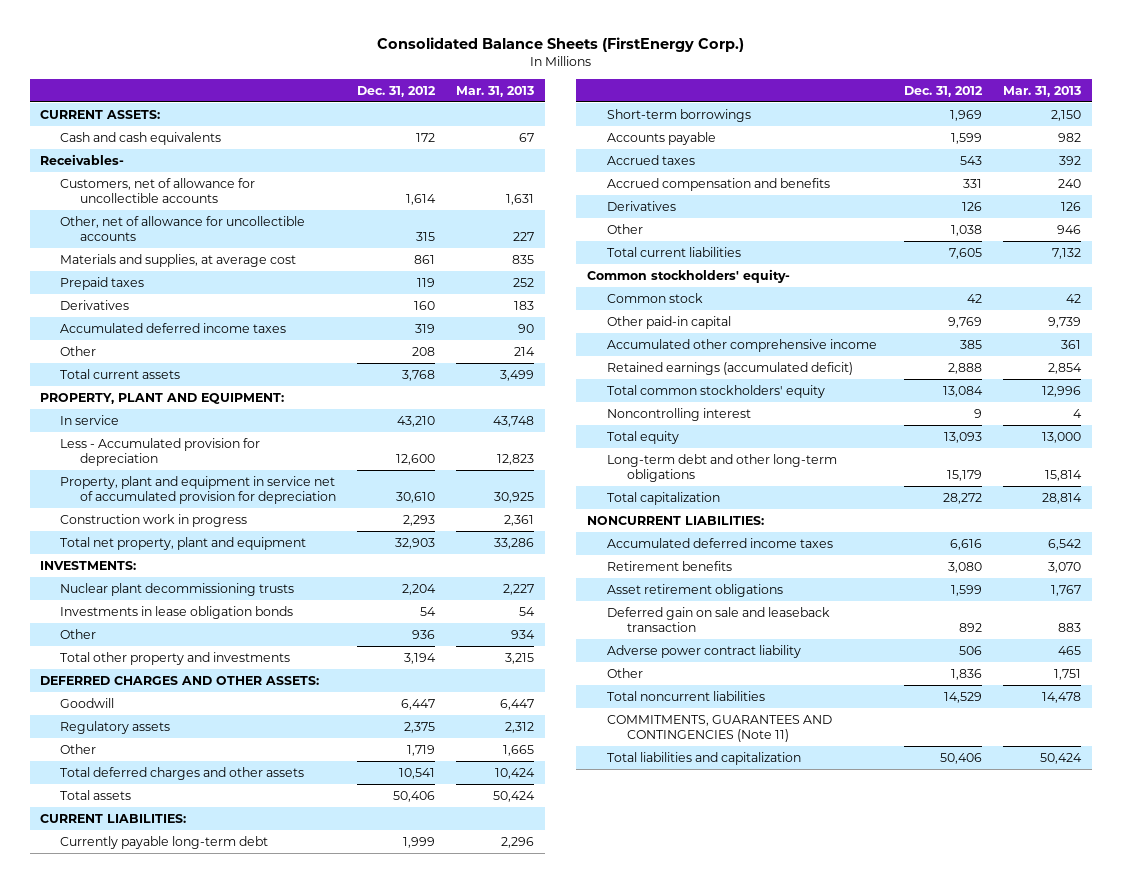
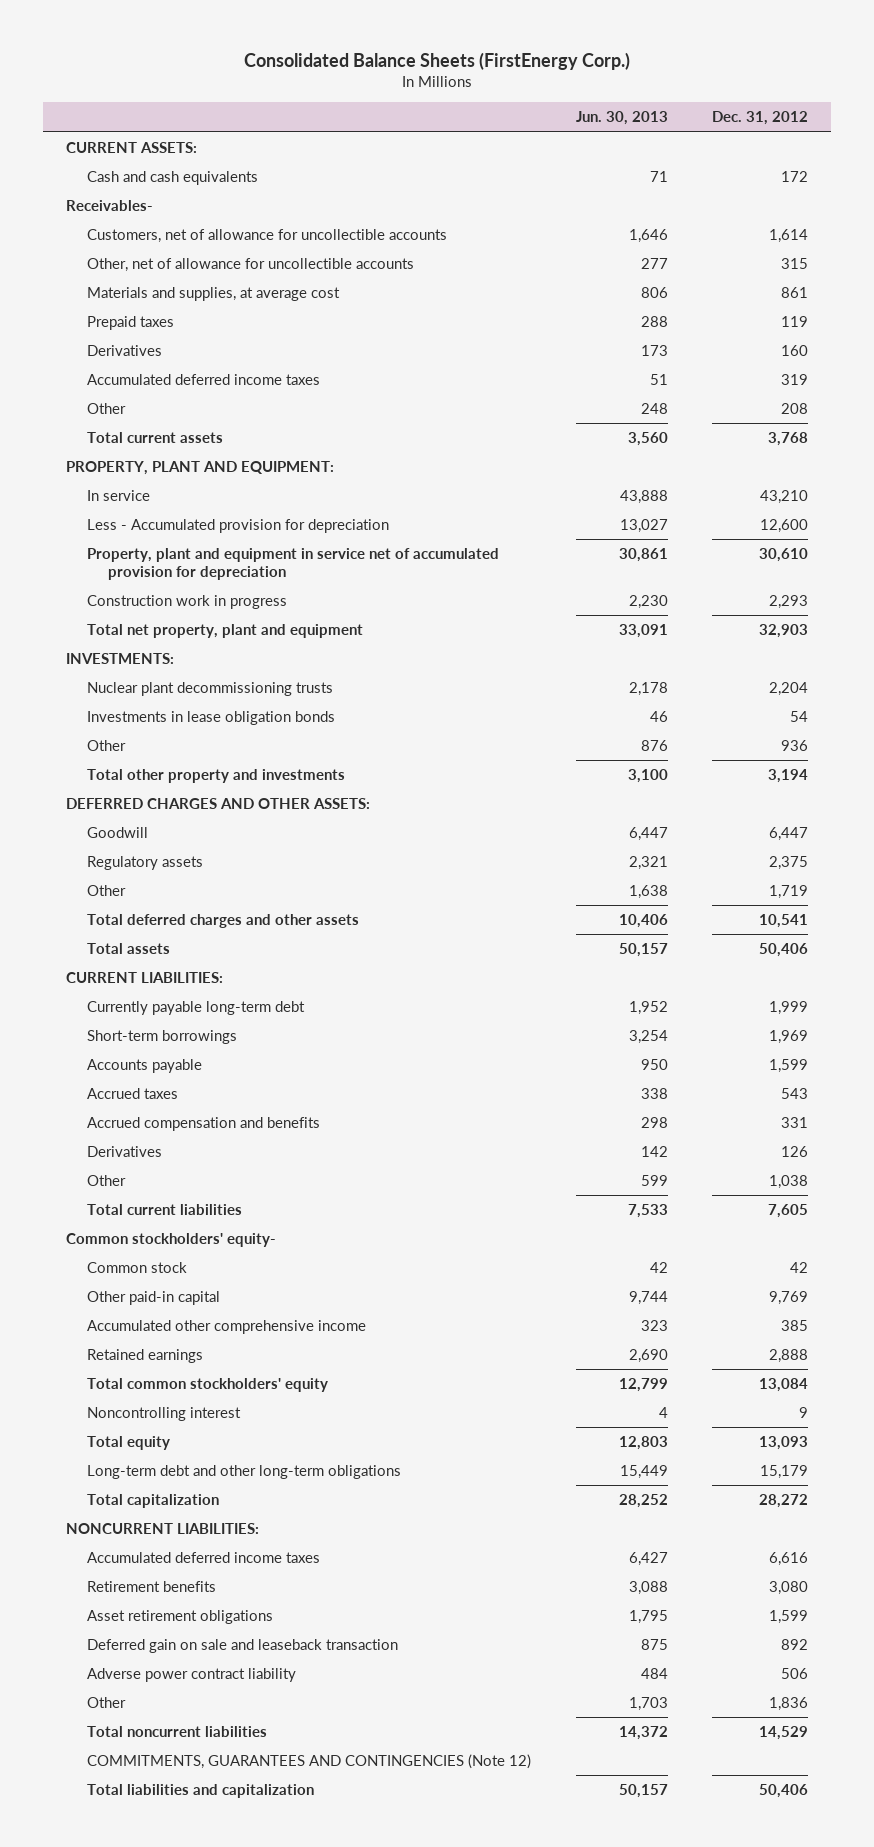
[456,85,535,97] Mar. 31, 2013 -> none
none -> [575,111,668,126] Jun. 30, 2013
[606,361,853,375] Retained earnings (accumulated deficit) -> [86,1349,203,1364] Retained earnings
[606,714,832,743] COMMITMENTS, GUARANTEES AND CONTINGENCIES (Note 11) -> [86,1754,531,1770] COMMITMENTS, GUARANTEES AND CONTINGENCIES (Note 12)

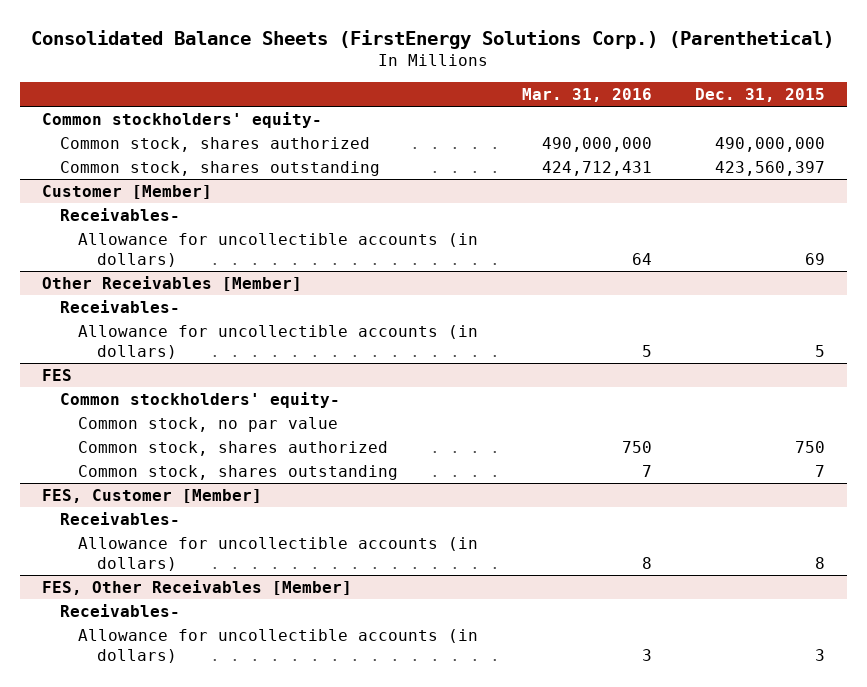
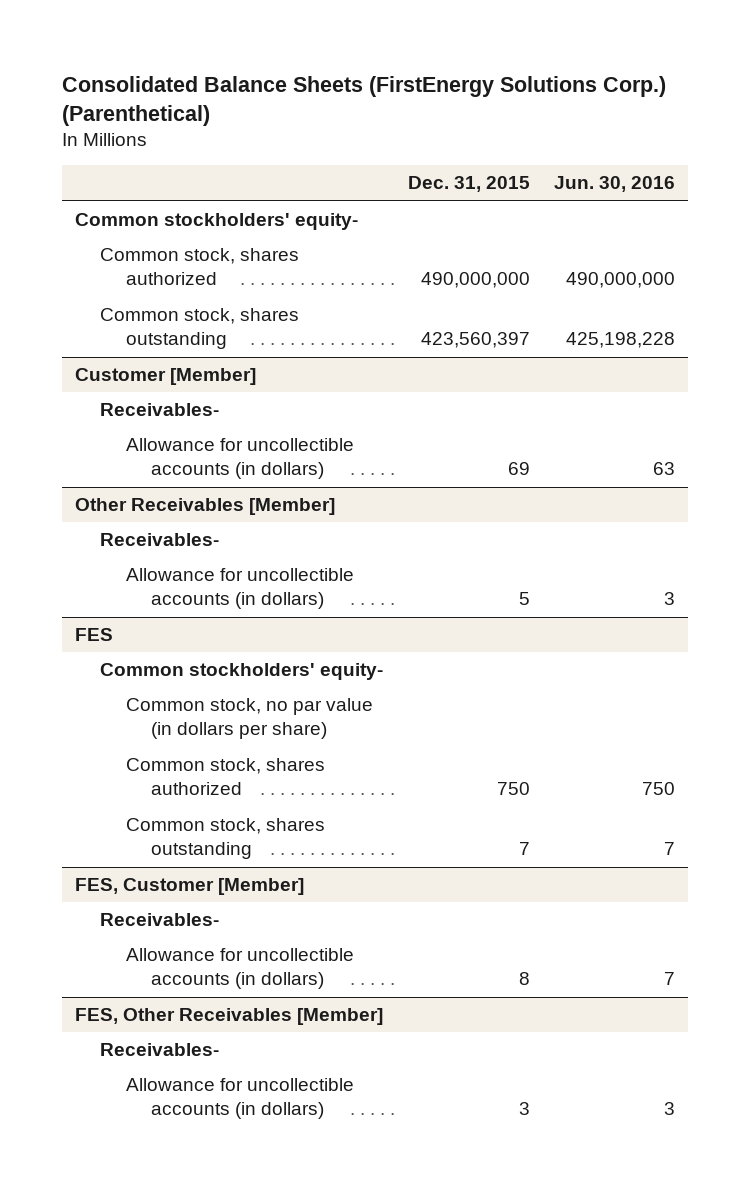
[521,88,652,103] Mar. 31, 2016 -> none
none -> [554,176,676,193] Jun. 30, 2016
[78,416,339,432] Common stock, no par value -> [125,698,373,740] Common stock, no par value (in dollars per share)

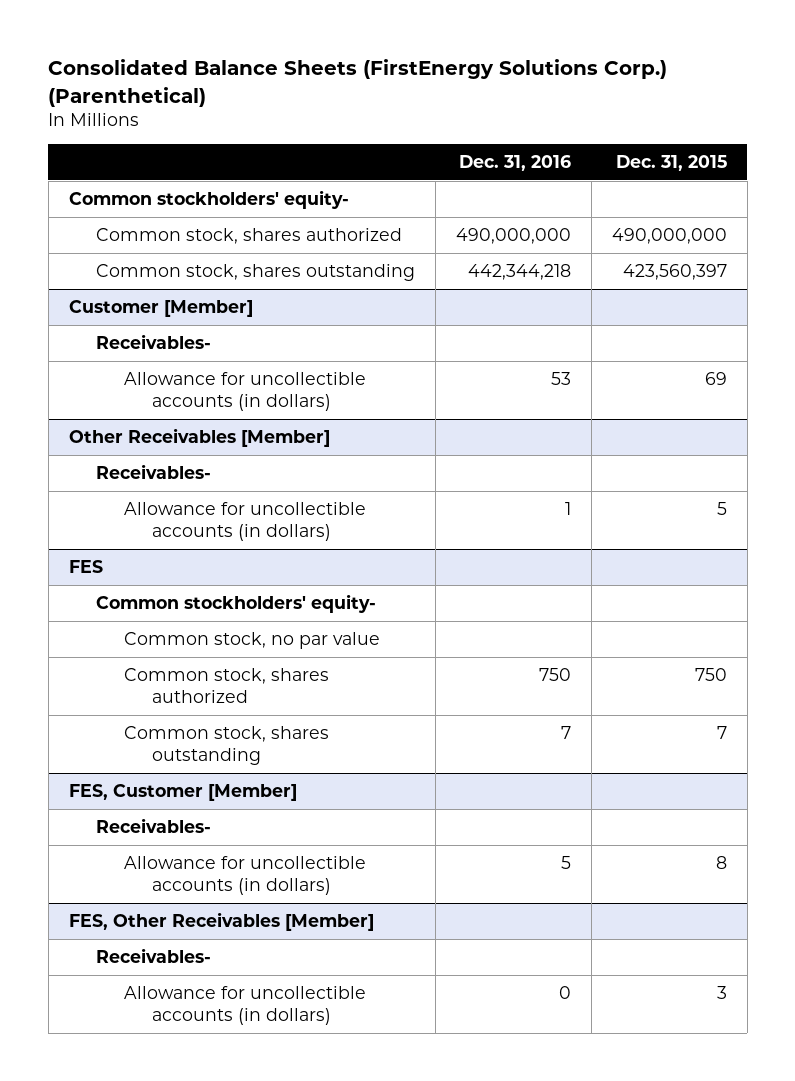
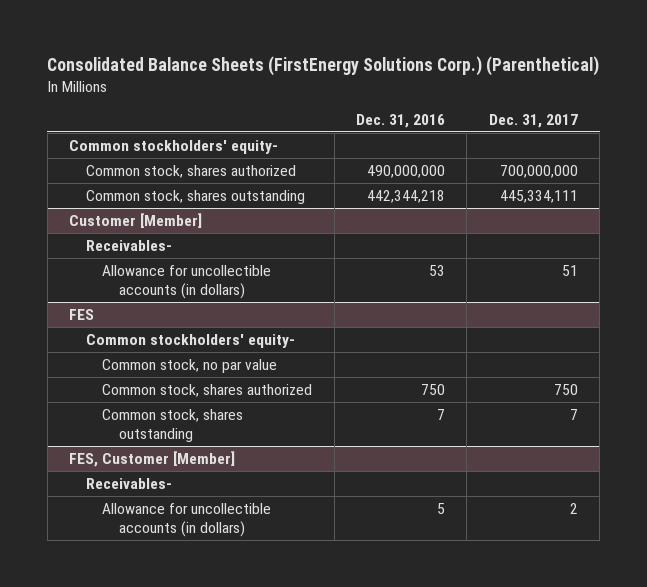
[615,154,727,171] Dec. 31, 2015 -> none
none -> [488,113,578,128] Dec. 31, 2017
[68,428,330,448] Other Receivables [Member] -> none
[96,464,212,480] Receivables- -> none
[123,502,366,542] Allowance for uncollectible accounts (in dollars) -> none
[68,912,374,932] FES, Other Receivables [Member] -> none
[96,948,212,964] Receivables- -> none
[123,986,366,1026] Allowance for uncollectible accounts (in dollars) -> none

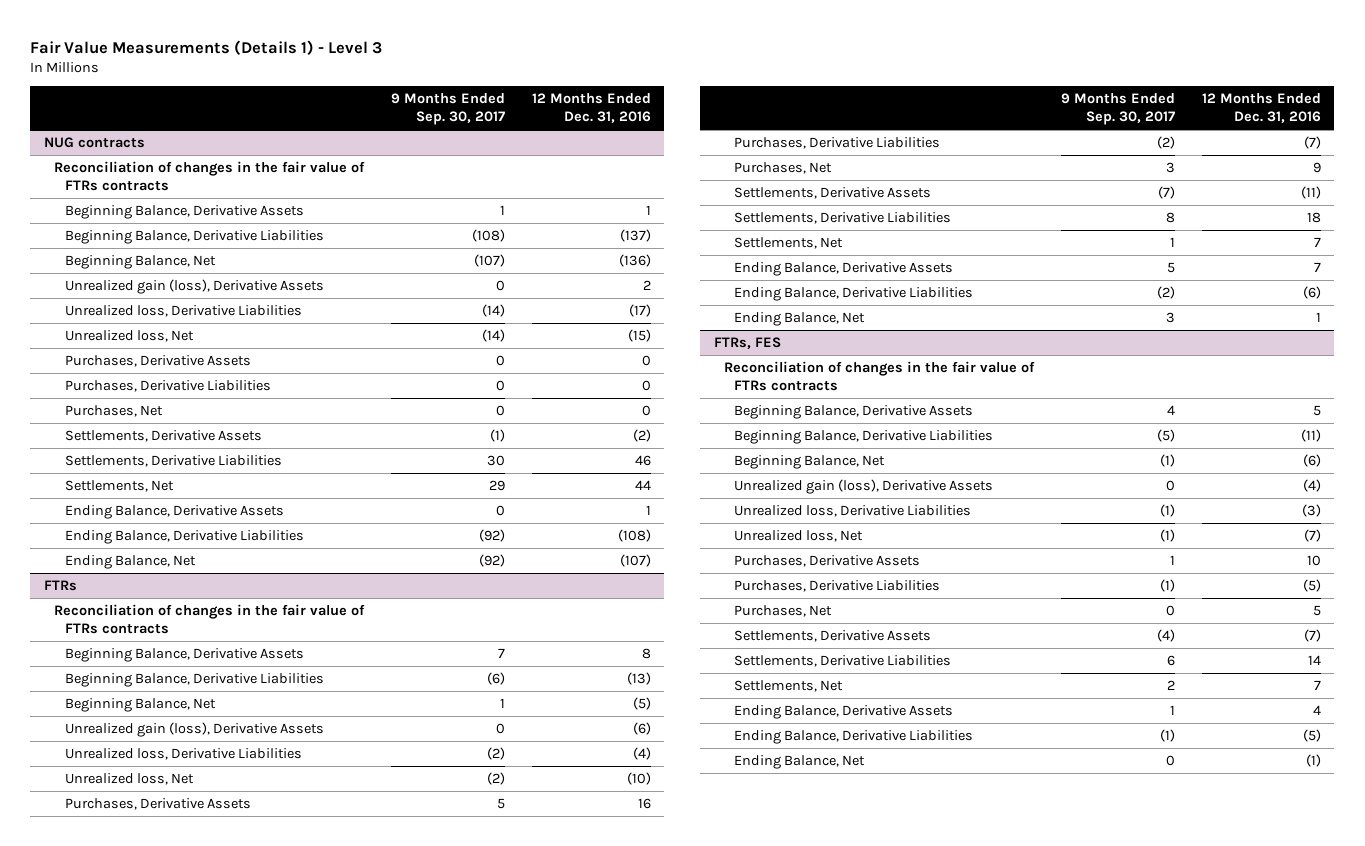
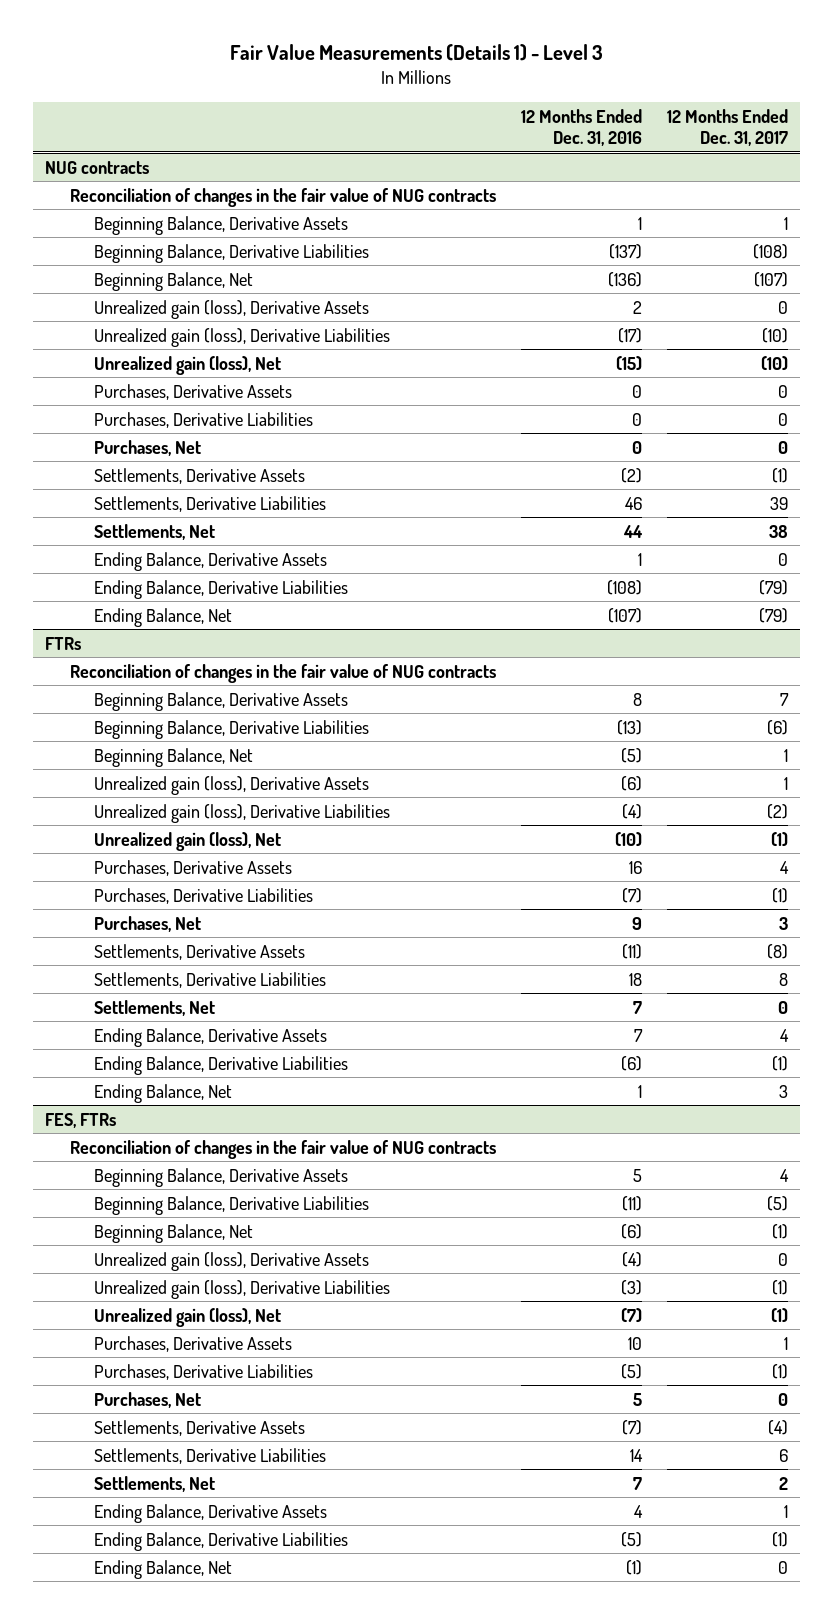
[391,93,506,126] 9 Months Ended Sep. 30, 2017 -> none
none -> [666,108,788,146] 12 Months Ended Dec. 31, 2017
[54,161,366,191] Reconciliation of changes in the fair value of FTRs contracts -> [69,187,496,207] Reconciliation of changes in the fair value of NUG contracts
[64,305,302,318] Unrealized loss, Derivative Liabilities -> [94,327,391,347] Unrealized gain (loss), Derivative Liabilities
[64,330,194,343] Unrealized loss, Net -> [94,355,282,375] Unrealized gain (loss), Net
[54,604,366,634] Reconciliation of changes in the fair value of FTRs contracts -> [69,663,496,683] Reconciliation of changes in the fair value of NUG contracts
[64,748,302,761] Unrealized loss, Derivative Liabilities -> [94,803,391,823] Unrealized gain (loss), Derivative Liabilities
[64,773,194,786] Unrealized loss, Net -> [94,831,282,851] Unrealized gain (loss), Net
[713,337,781,350] FTRs, FES -> [45,1112,117,1128] FES, FTRs
[723,361,1035,391] Reconciliation of changes in the fair value of FTRs contracts -> [69,1139,496,1159] Reconciliation of changes in the fair value of NUG contracts
[734,505,972,518] Unrealized loss, Derivative Liabilities -> [94,1279,391,1299] Unrealized gain (loss), Derivative Liabilities
[734,530,864,543] Unrealized loss, Net -> [94,1307,282,1327] Unrealized gain (loss), Net

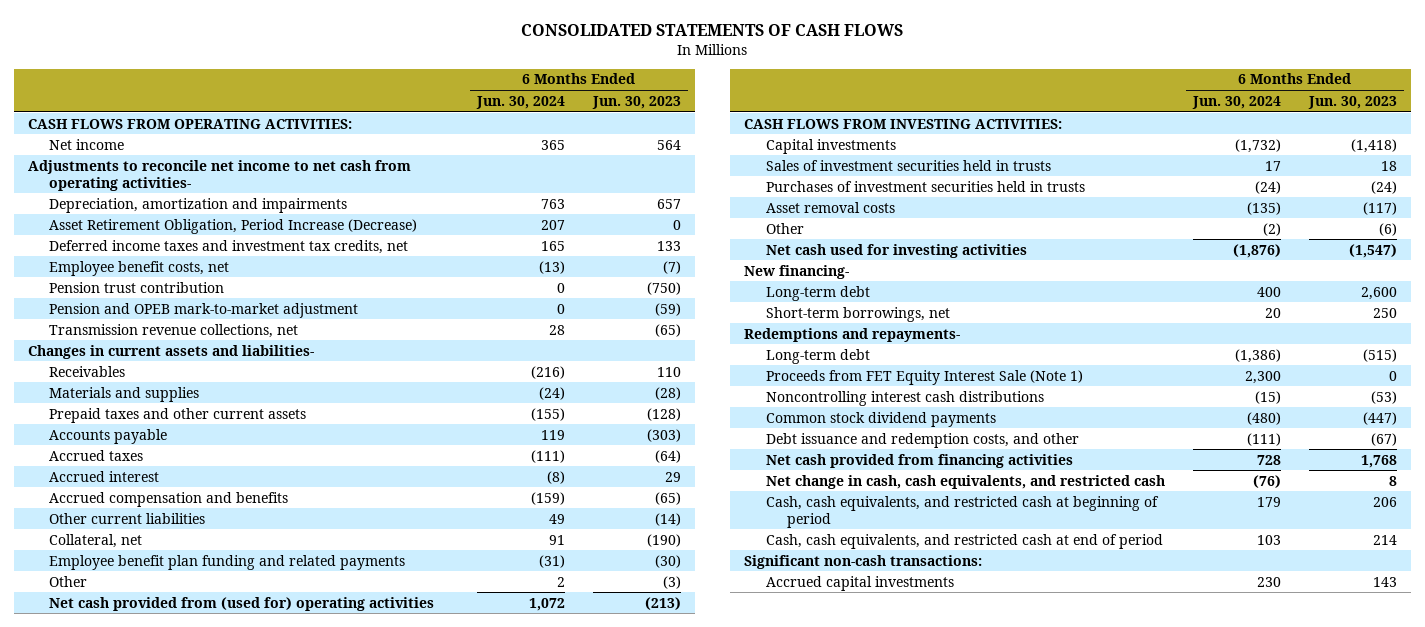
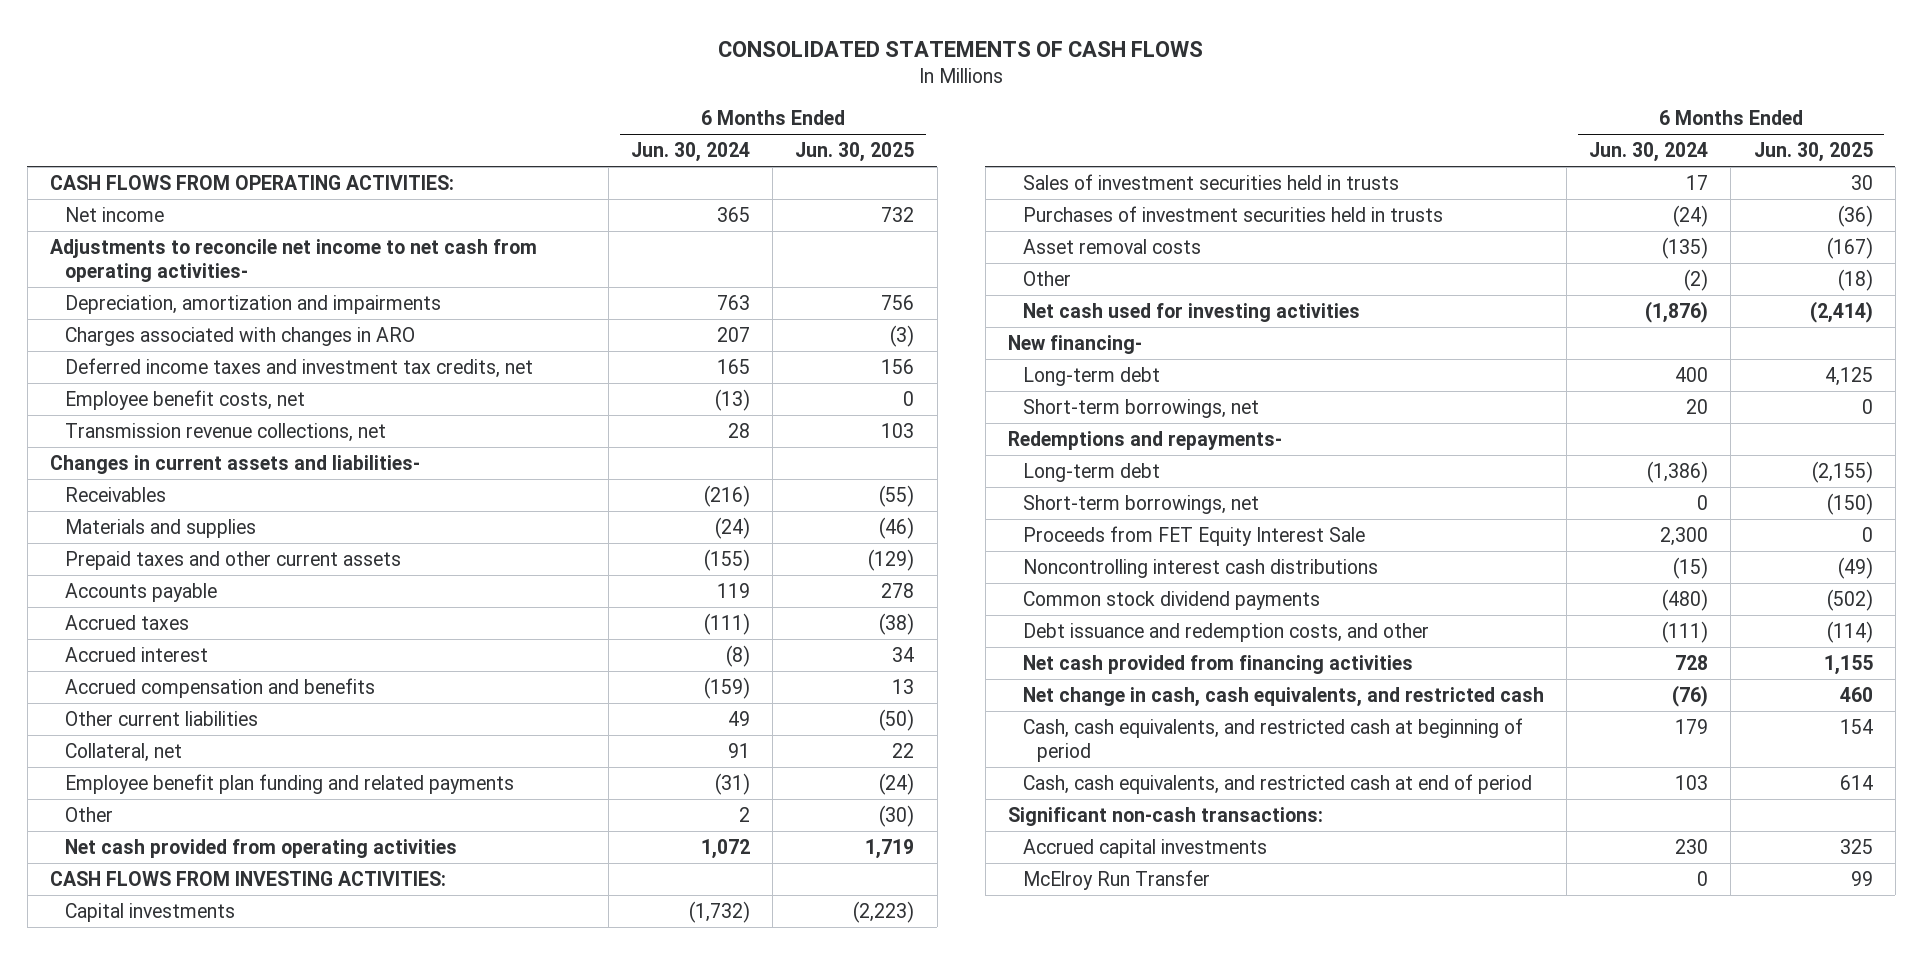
[591,95,681,109] Jun. 30, 2023 -> none
none -> [795,142,915,163] Jun. 30, 2025
[49,218,418,234] Asset Retirement Obligation, Period Increase (Decrease) -> [64,326,415,346] Charges associated with changes in ARO
[49,281,225,293] Pension trust contribution -> none
[49,302,359,318] Pension and OPEB mark-to-market adjustment -> none
[49,596,435,611] Net cash provided from (used for) operating activities -> [64,838,457,858] Net cash provided from operating activities
none -> [1022,494,1259,514] Short-term borrowings, net
[765,369,1083,385] Proceeds from FET Equity Interest Sale (Note 1) -> [1022,525,1365,546] Proceeds from FET Equity Interest Sale
none -> [1022,869,1210,890] McElroy Run Transfer

